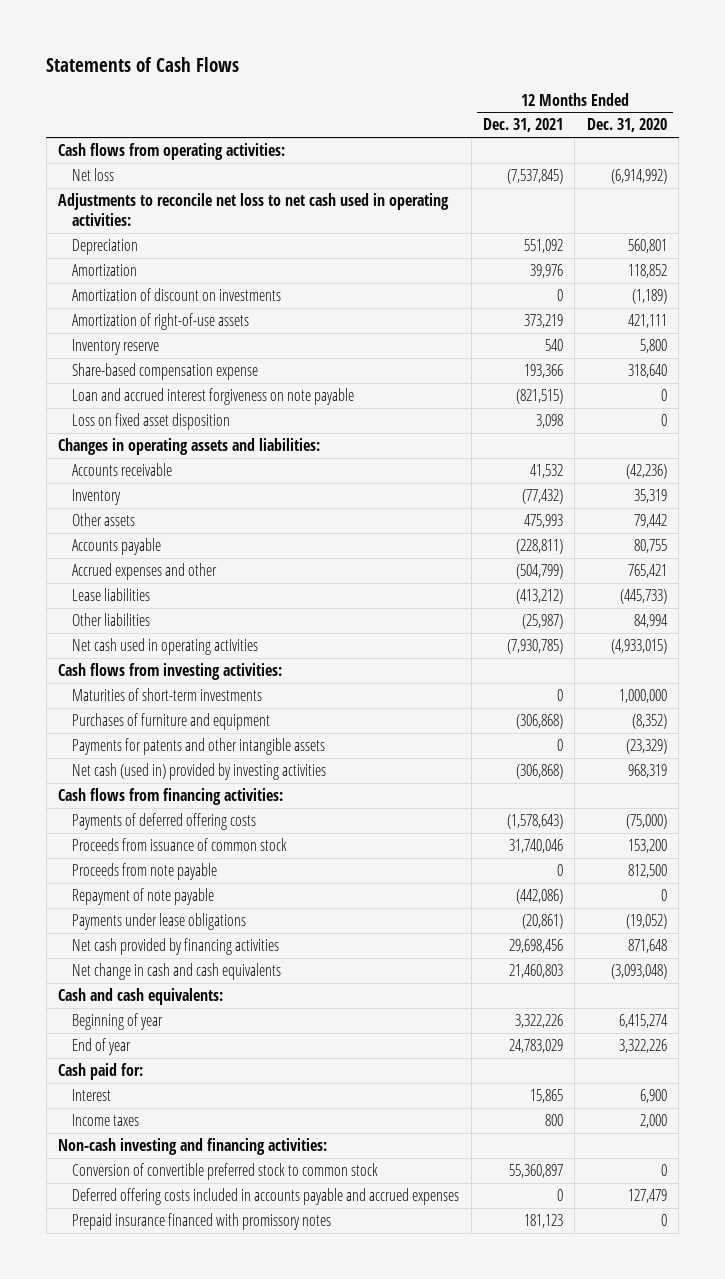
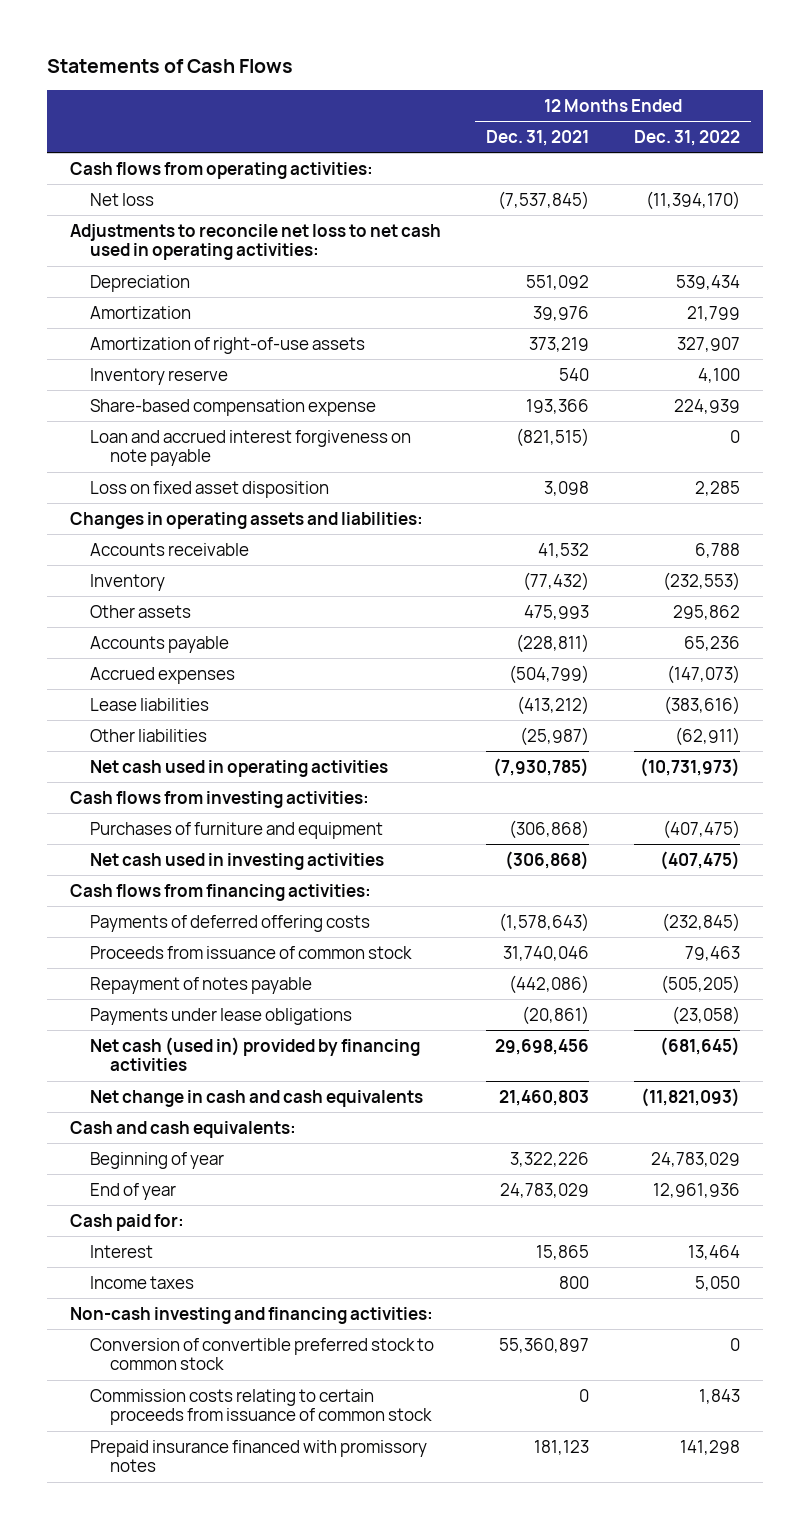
[586,118,667,133] Dec. 31, 2020 -> none
none -> [634,129,741,146] Dec. 31, 2022
[72,288,282,302] Amortization of discount on investments -> none
[72,563,218,581] Accrued expenses and other -> [89,666,235,684] Accrued expenses
[72,688,263,702] Maturities of short-term investments -> none
[72,738,326,756] Payments for patents and other intangible assets -> none
[72,763,327,781] Net cash (used in) provided by investing activities -> [89,852,384,870] Net cash used in investing activities
[72,863,218,881] Proceeds from note payable -> none
[72,888,215,906] Repayment of note payable -> [89,976,312,994] Repayment of notes payable
[72,938,280,956] Net cash provided by financing activities -> [89,1036,420,1072] Net cash (used in) provided by financing activities
[72,1188,460,1206] Deferred offering costs included in accounts payable and accrued expenses -> none
none -> [89,1388,432,1426] Commission costs relating to certain proceeds from issuance of common stock

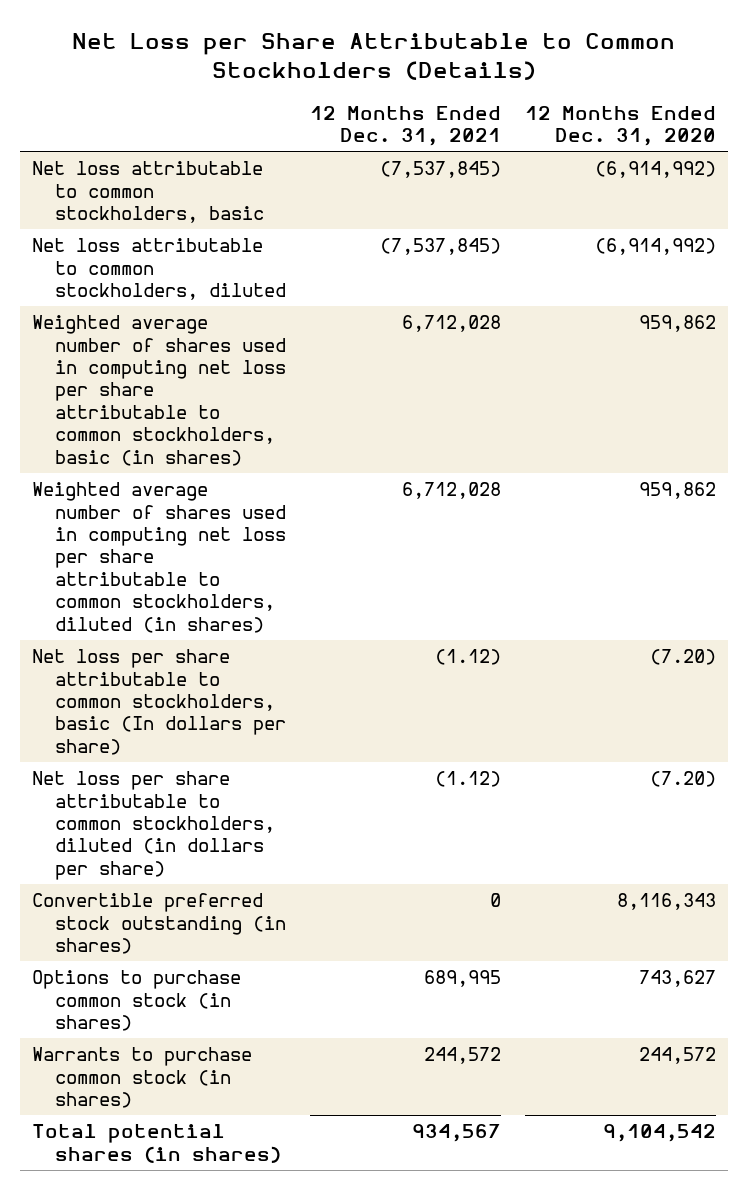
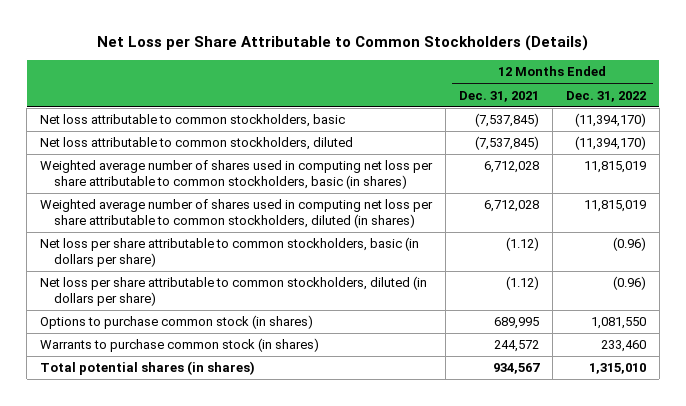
[525,105,717,147] 12 Months Ended Dec. 31, 2020 -> none
none -> [565,90,646,102] Dec. 31, 2022
[31,649,287,755] Net loss per share attributable to common stockholders, basic (In dollars per share) -> [40,237,420,268] Net loss per share attributable to common stockholders, basic (in dollars per share)
[31,893,287,955] Convertible preferred stock outstanding (in shares) -> none

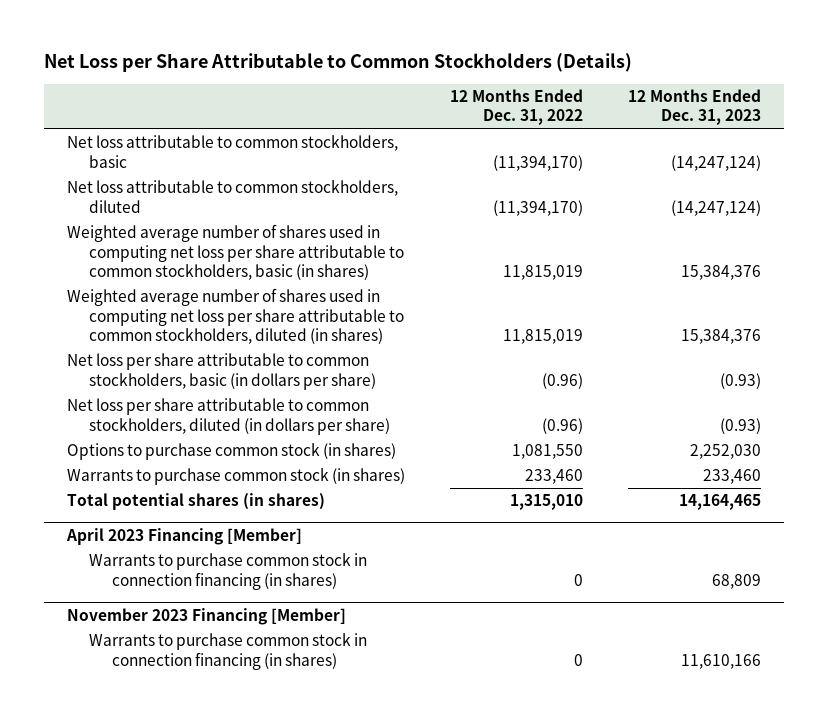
[459,90,540,102] Dec. 31, 2021 -> none
none -> [628,89,762,126] 12 Months Ended Dec. 31, 2023
none -> [65,528,302,546] April 2023 Financing [Member]
none -> [89,553,368,590] Warrants to purchase common stock in connection financing (in shares)
none -> [66,608,346,626] November 2023 Financing [Member]
none -> [89,633,368,670] Warrants to purchase common stock in connection financing (in shares)

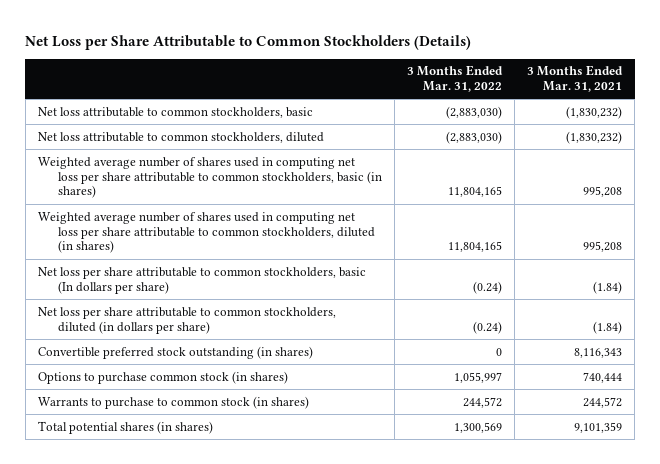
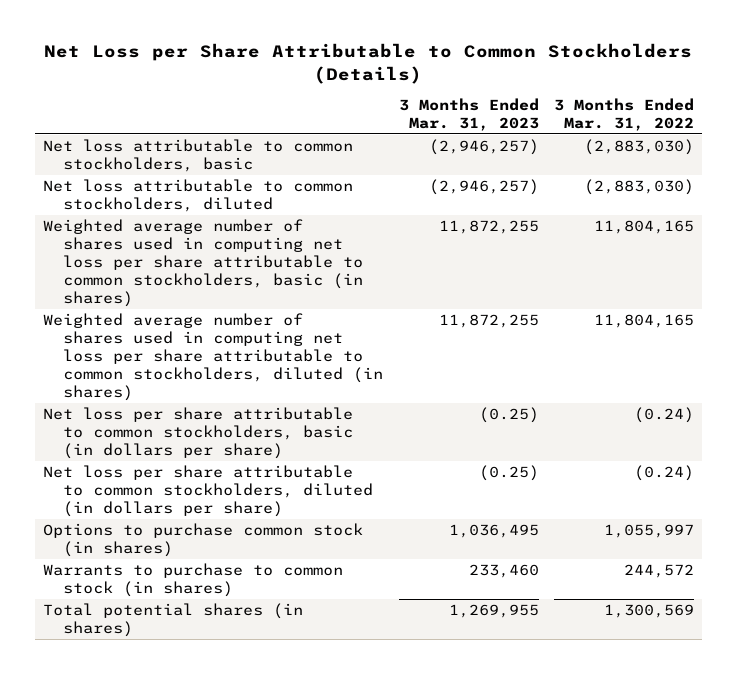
[527,65,624,93] 3 Months Ended Mar. 31, 2021 -> none
none -> [398,98,539,131] 3 Months Ended Mar. 31, 2023
[37,266,366,294] Net loss per share attributable to common stockholders, basic (In dollars per share) -> [42,407,354,459] Net loss per share attributable to common stockholders, basic (in dollars per share)
[37,345,313,359] Convertible preferred stock outstanding (in shares) -> none

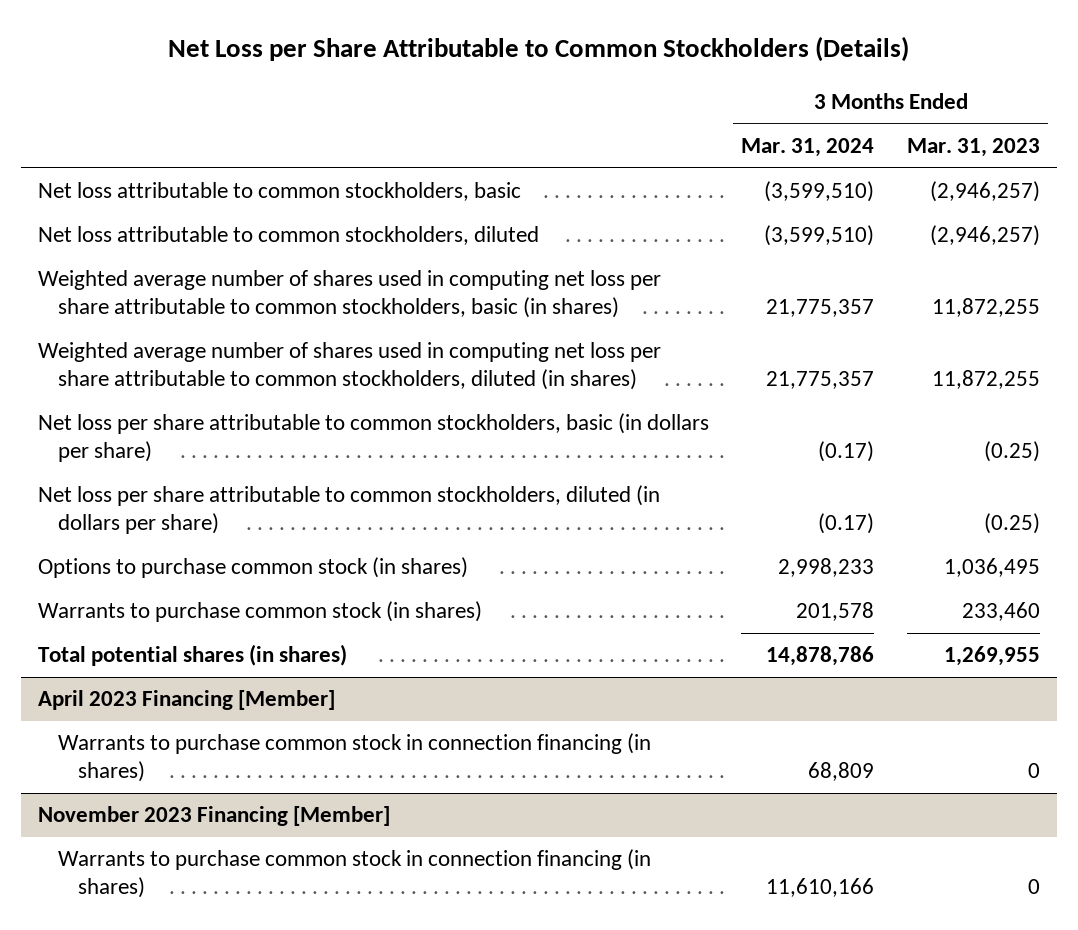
[553,98,694,131] 3 Months Ended Mar. 31, 2022 -> none
none -> [741,138,875,158] Mar. 31, 2024
[42,563,343,597] Warrants to purchase to common stock (in shares) -> [37,601,482,623] Warrants to purchase common stock (in shares)
none -> [37,690,335,711] April 2023 Financing [Member]
none -> [57,733,651,783] Warrants to purchase common stock in connection financing (in shares)
none -> [37,806,390,827] November 2023 Financing [Member]
none -> [57,849,651,899] Warrants to purchase common stock in connection financing (in shares)

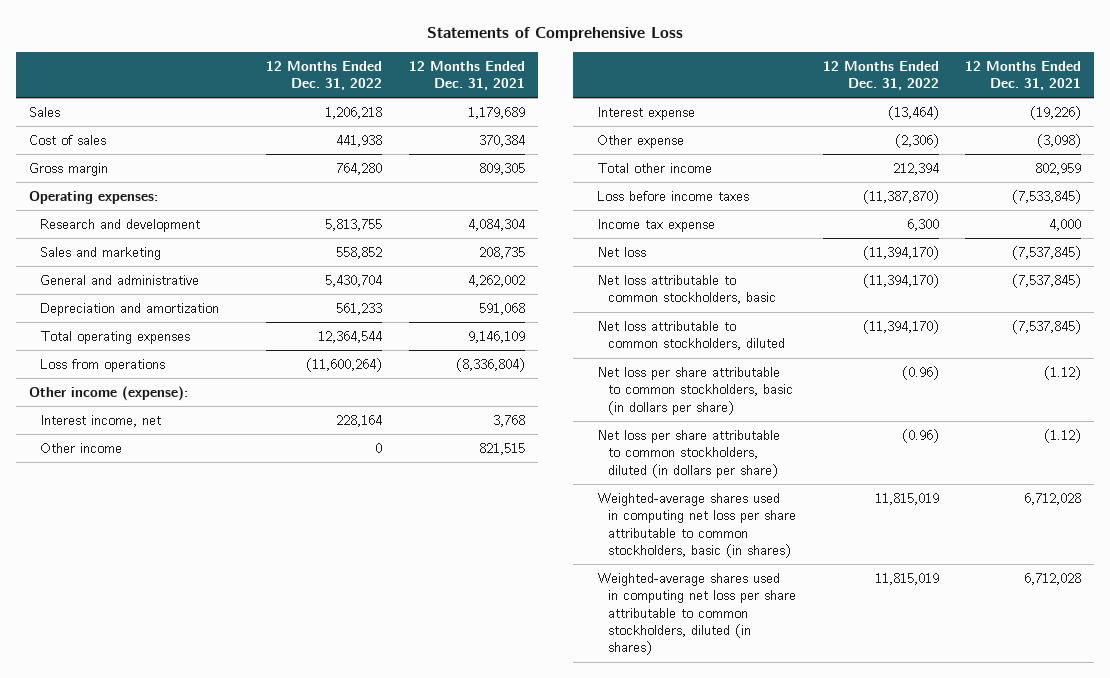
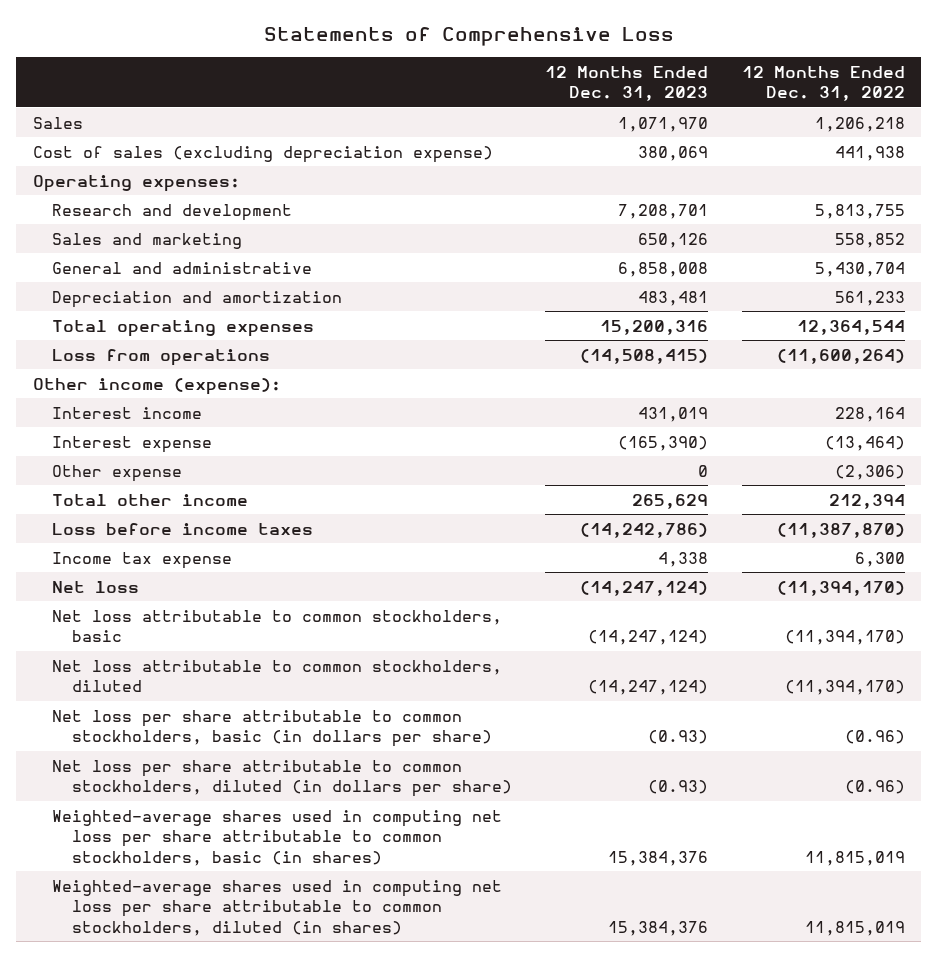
[408,60,525,91] 12 Months Ended Dec. 31, 2021 -> none
none -> [545,65,709,101] 12 Months Ended Dec. 31, 2023
[29,162,109,176] Gross margin -> none
[29,134,107,145] Cost of sales -> [32,145,493,163] Cost of sales (excluding depreciation expense)
[40,442,123,453] Other income -> none
[40,414,162,427] Interest income, net -> [52,406,203,419] Interest income

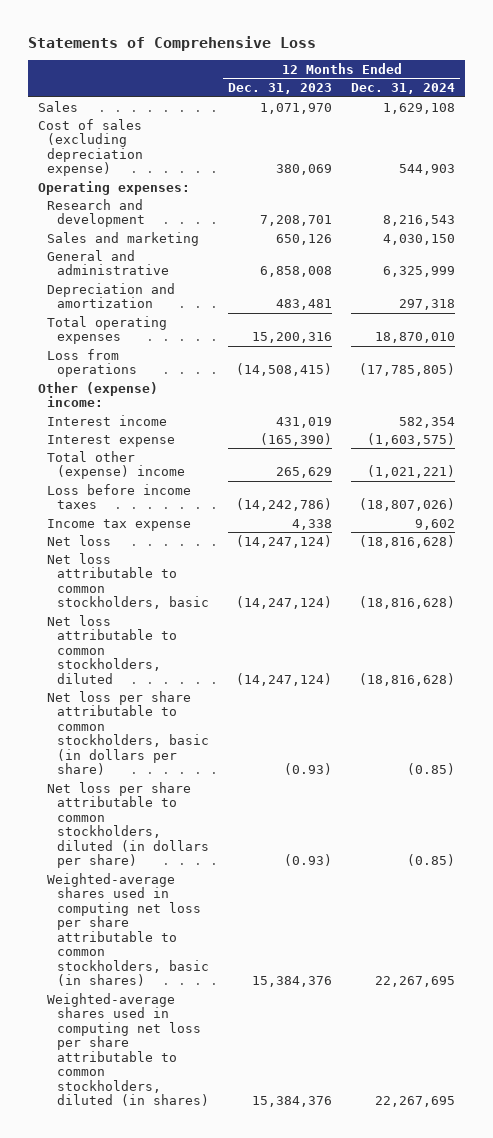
[741,65,905,101] 12 Months Ended Dec. 31, 2022 -> none
none -> [351,83,456,95] Dec. 31, 2024
[32,377,281,395] Other income (expense): -> [37,381,158,408] Other (expense) income:
[52,464,183,482] Other expense -> none
[52,493,249,506] Total other income -> [47,450,185,480] Total other (expense) income

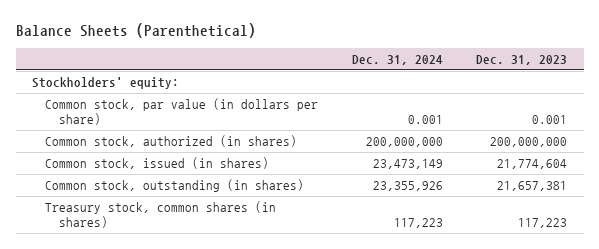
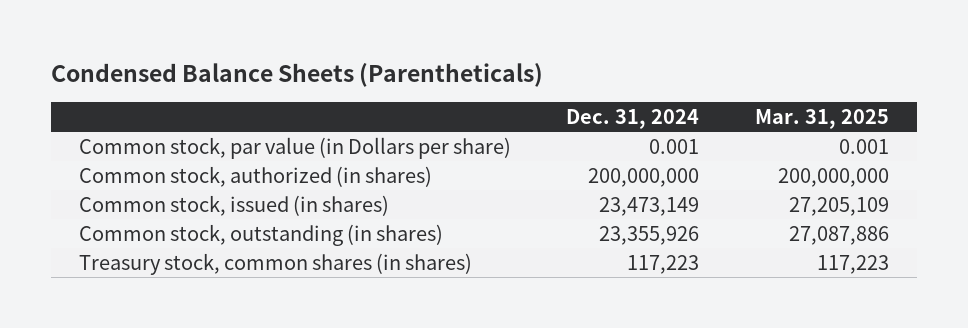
[15,23,256,39] Balance Sheets (Parenthetical) -> [50,62,543,87] Condensed Balance Sheets (Parentheticals)
[475,54,567,65] Dec. 31, 2023 -> none
none -> [755,108,890,129] Mar. 31, 2025
[32,77,180,90] Stockholders' equity: -> none
[45,98,319,125] Common stock, par value (in dollars per share) -> [78,136,511,159] Common stock, par value (in Dollars per share)

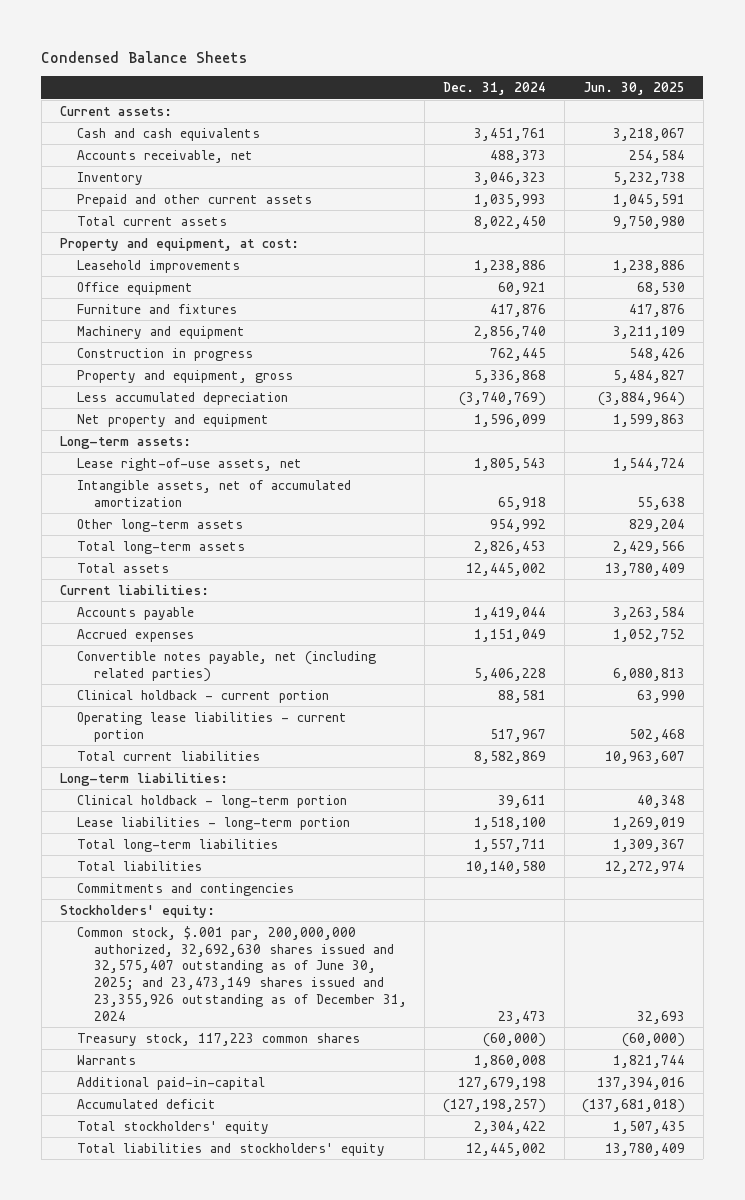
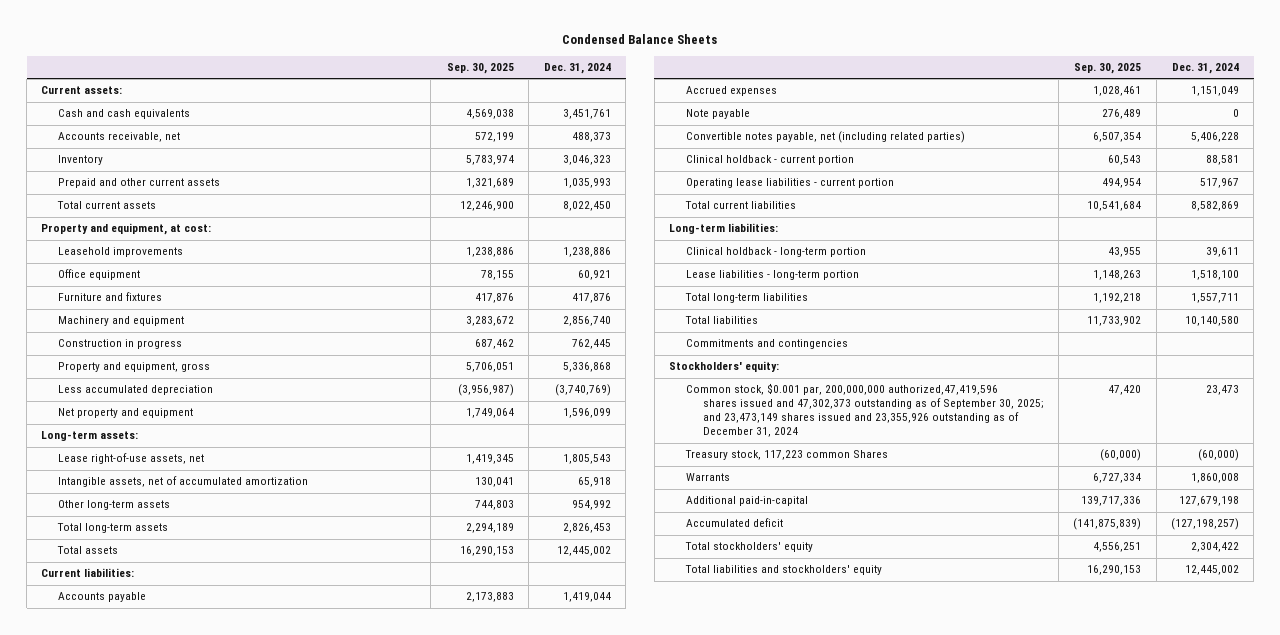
[584,82,686,96] Jun. 30, 2025 -> none
none -> [446,62,514,74] Sep. 30, 2025
none -> [685,109,750,120] Note payable
[76,925,407,1021] Common stock, $.001 par, 200,000,000 authorized, 32,692,630 shares issued and 32,575,407 outstanding as of June 30, 2025; and 23,473,149 shares issued and 23,355,926 outstanding as of December 31, 2024 -> [685,383,1044,438] Common stock, $0.001 par, 200,000,000 authorized,47,419,596 shares issued and 47,302,373 outstanding as of September 30, 2025; and 23,473,149 shares issued and 23,355,926 outstanding as of December 31, 2024
[76,1032,360,1046] Treasury stock, 117,223 common shares -> [684,450,888,461] Treasury stock, 117,223 common Shares

